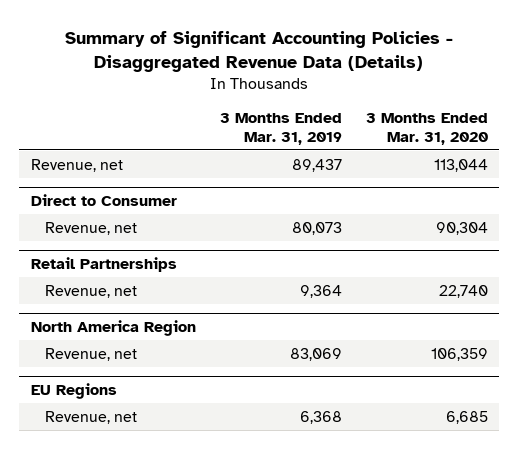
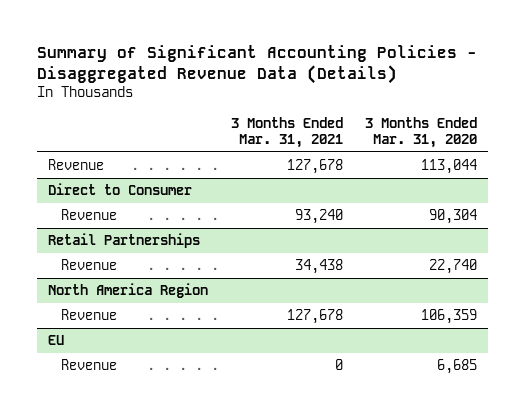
[219,112,342,145] 3 Months Ended Mar. 31, 2019 -> none
none -> [230,116,343,148] 3 Months Ended Mar. 31, 2021
[31,158,124,172] Revenue, net -> [48,159,105,171] Revenue
[45,221,138,235] Revenue, net -> [60,209,117,221] Revenue
[45,284,138,298] Revenue, net -> [60,259,117,271] Revenue
[45,347,138,361] Revenue, net -> [60,309,117,321] Revenue
[31,383,118,400] EU Regions -> [48,335,65,346] EU
[45,410,138,424] Revenue, net -> [60,359,117,371] Revenue

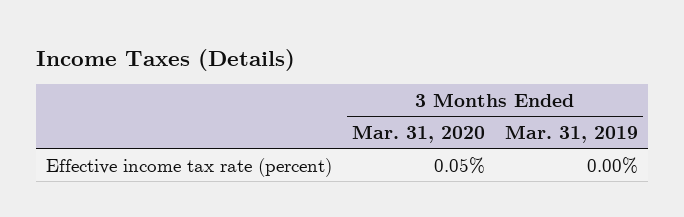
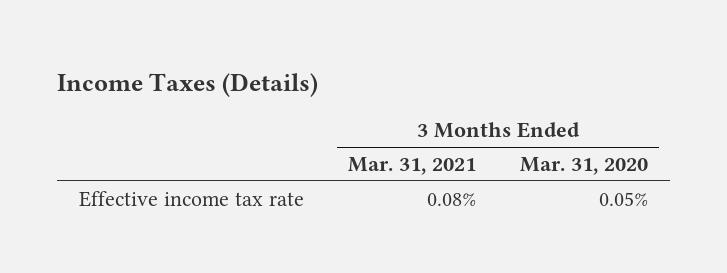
[504,124,638,143] Mar. 31, 2019 -> none
none -> [348,157,477,176] Mar. 31, 2021
[46,157,333,177] Effective income tax rate (percent) -> [79,191,305,208] Effective income tax rate

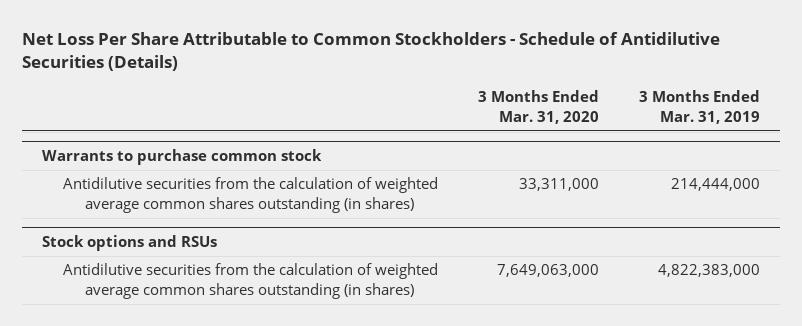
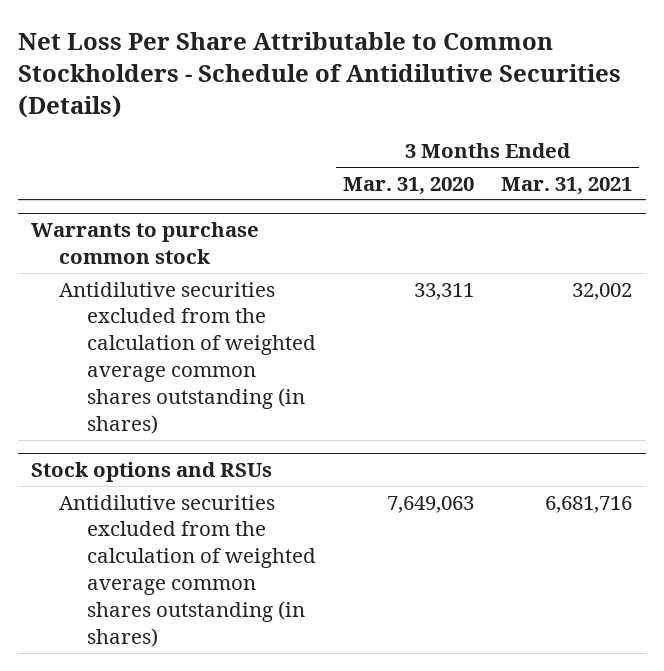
[638,90,760,124] 3 Months Ended Mar. 31, 2019 -> none
none -> [501,176,633,195] Mar. 31, 2021
[63,177,439,213] Antidilutive securities from the calculation of weighted average common shares outstanding (in shares) -> [59,281,317,434] Antidilutive securities excluded from the calculation of weighted average common shares outstanding (in shares)
[519,178,600,192] 33,311,000 -> [414,282,475,300] 33,311
[63,263,439,299] Antidilutive securities from the calculation of weighted average common shares outstanding (in shares) -> [59,494,317,647] Antidilutive securities excluded from the calculation of weighted average common shares outstanding (in shares)
[497,264,600,278] 7,649,063,000 -> [387,495,475,513] 7,649,063

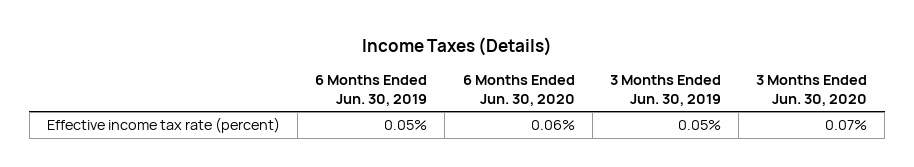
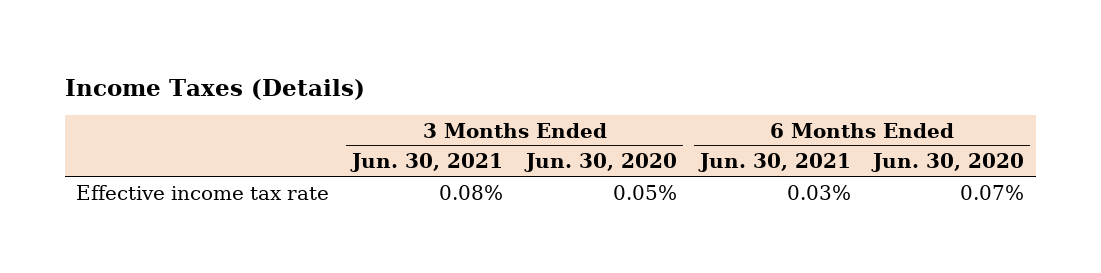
[315,75,428,106] 6 Months Ended Jun. 30, 2019 -> none
[609,75,721,106] 3 Months Ended Jun. 30, 2019 -> none
none -> [350,153,504,173] Jun. 30, 2021
none -> [697,153,851,173] Jun. 30, 2021
[47,117,281,134] Effective income tax rate (percent) -> [76,184,330,200] Effective income tax rate
[530,120,575,131] 0.06% -> [960,184,1025,200] 0.07%
[825,120,868,131] 0.07% -> [612,184,677,200] 0.05%

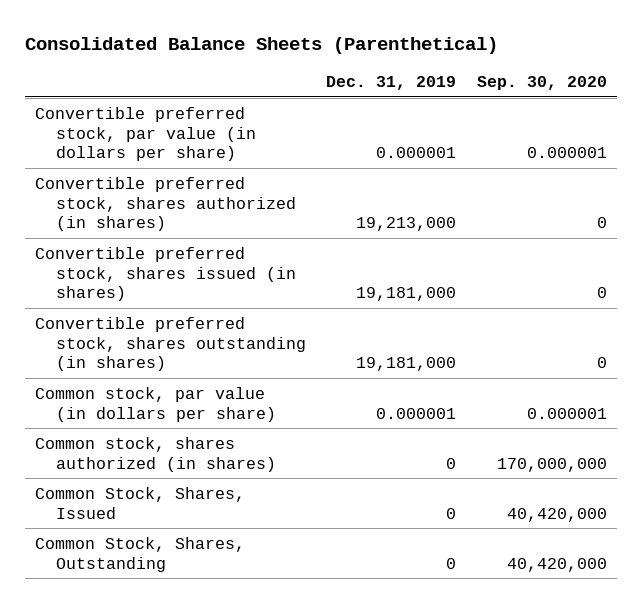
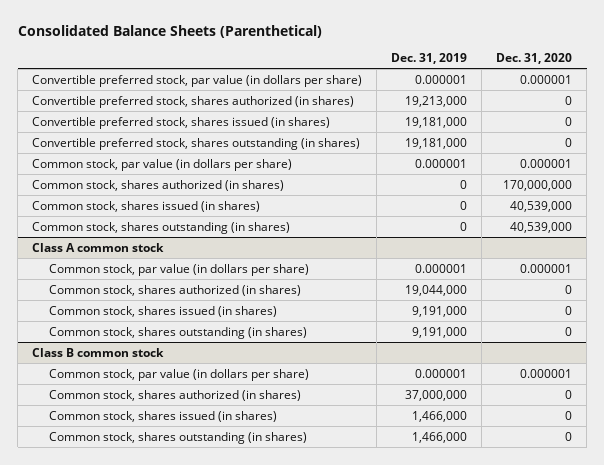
[476,75,607,90] Sep. 30, 2020 -> none
none -> [496,53,573,65] Dec. 31, 2020
[34,486,245,519] Common Stock, Shares, Issued -> [32,200,261,212] Common stock, shares issued (in shares)
[34,536,245,572] Common Stock, Shares, Outstanding -> [32,221,291,234] Common stock, shares outstanding (in shares)
none -> [32,242,165,252] Class A common stock
none -> [48,263,309,276] Common stock, par value (in dollars per share)
none -> [48,284,301,296] Common stock, shares authorized (in shares)
none -> [48,305,277,317] Common stock, shares issued (in shares)
none -> [48,326,307,339] Common stock, shares outstanding (in shares)
none -> [32,347,165,357] Class B common stock
none -> [48,368,309,381] Common stock, par value (in dollars per share)
none -> [48,389,301,401] Common stock, shares authorized (in shares)
none -> [48,410,277,422] Common stock, shares issued (in shares)
none -> [48,431,307,444] Common stock, shares outstanding (in shares)

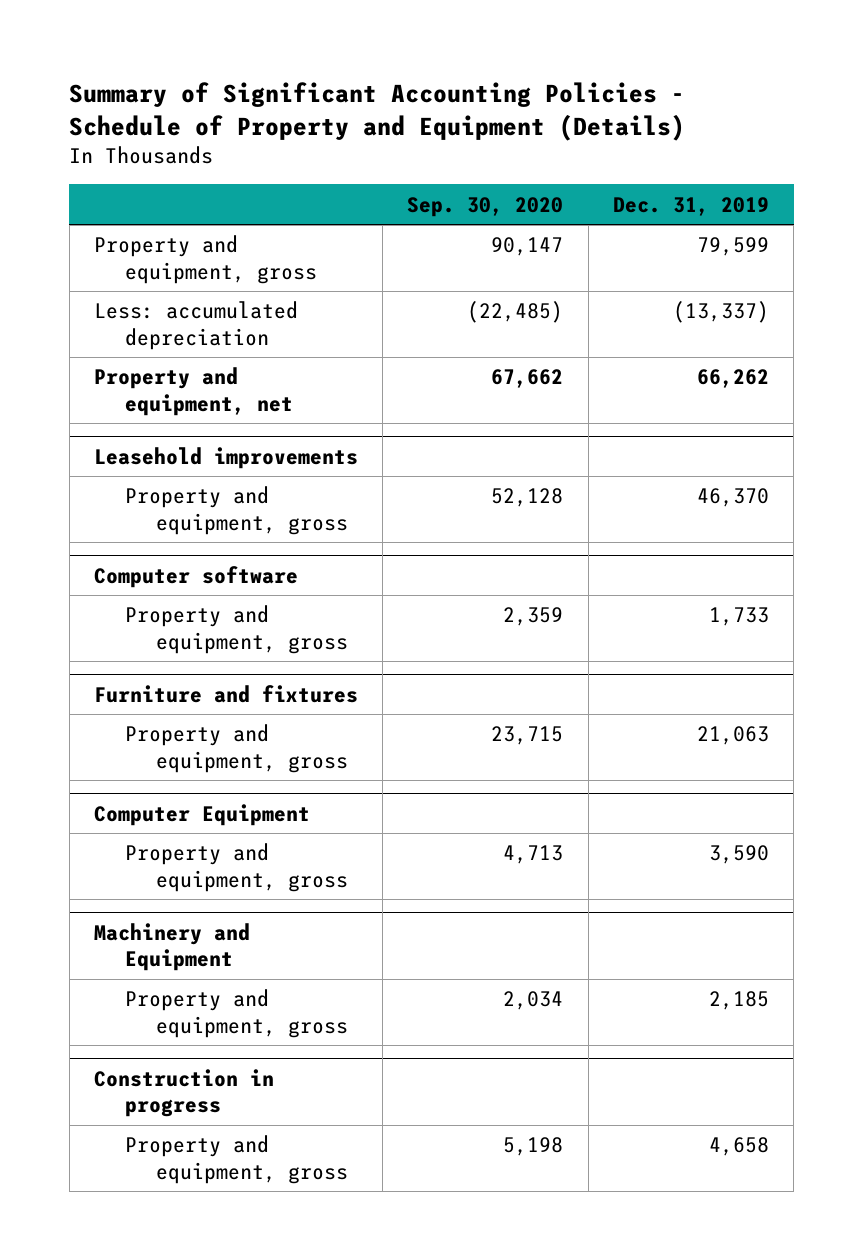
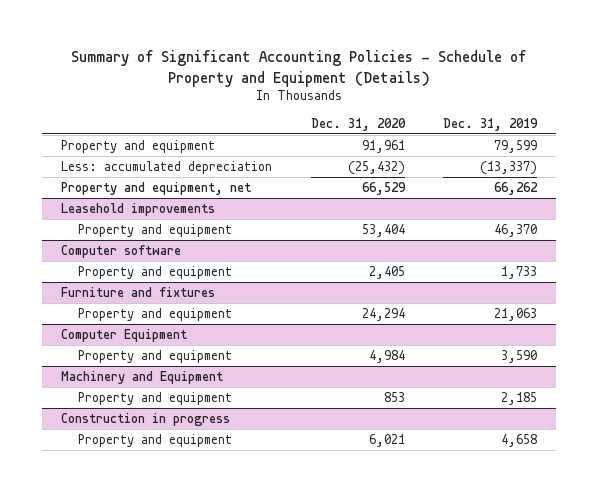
[407,196,564,217] Sep. 30, 2020 -> none
none -> [310,117,406,131] Dec. 31, 2020
[93,235,318,284] Property and equipment, gross -> [61,139,216,153] Property and equipment
[125,486,349,535] Property and equipment, gross -> [77,223,232,237] Property and equipment
[125,605,349,654] Property and equipment, gross -> [77,265,232,279] Property and equipment
[125,724,349,773] Property and equipment, gross -> [77,307,232,321] Property and equipment
[125,843,349,892] Property and equipment, gross -> [77,349,232,363] Property and equipment
[125,989,349,1038] Property and equipment, gross -> [77,391,232,405] Property and equipment
[125,1135,349,1184] Property and equipment, gross -> [77,433,232,447] Property and equipment

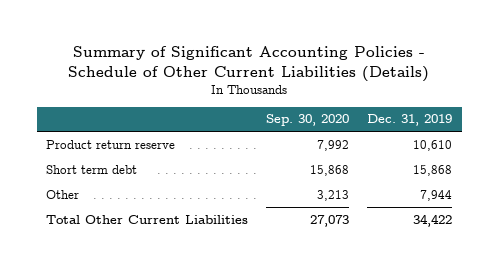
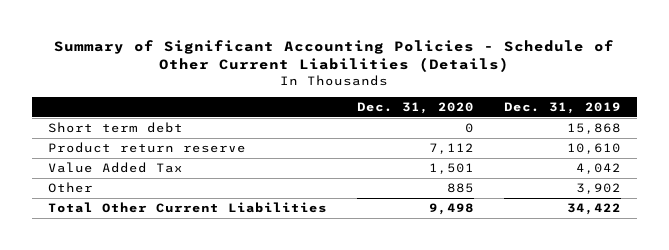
[266,114,350,127] Sep. 30, 2020 -> none
none -> [356,101,474,114] Dec. 31, 2020
[45,139,175,149] Product return reserve -> [47,142,246,154] Product return reserve
none -> [47,162,183,174] Value Added Tax
[420,189,453,201] 7,944 -> [576,183,622,195] 3,902

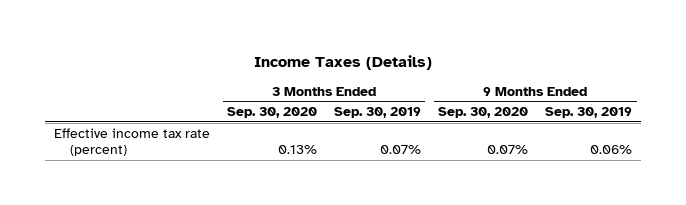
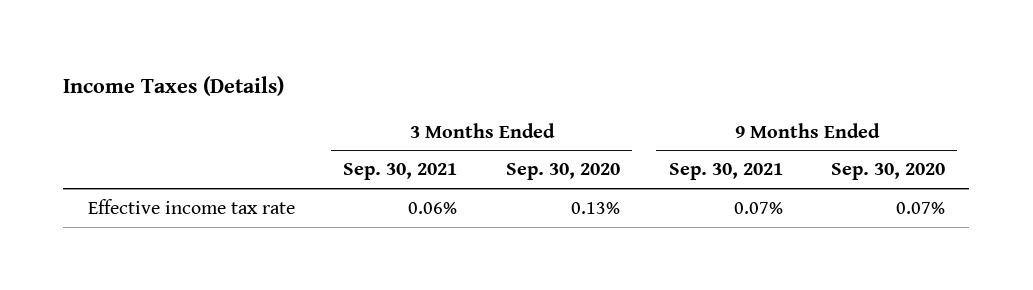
[333,107,421,119] Sep. 30, 2019 -> none
[545,107,633,119] Sep. 30, 2019 -> none
none -> [343,163,458,181] Sep. 30, 2021
none -> [668,163,783,181] Sep. 30, 2021
[53,128,210,157] Effective income tax rate (percent) -> [87,198,295,214] Effective income tax rate

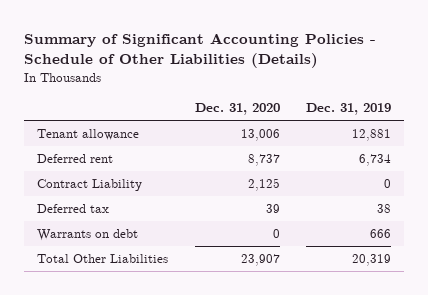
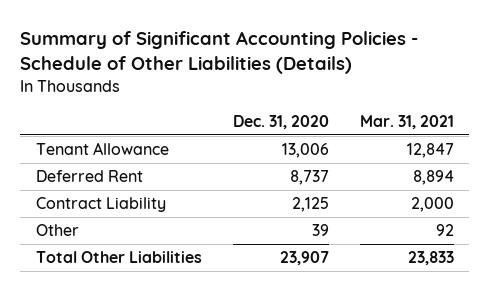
[306,103,392,116] Dec. 31, 2019 -> none
none -> [359,114,454,129] Mar. 31, 2021
[37,129,140,141] Tenant allowance -> [35,142,169,156] Tenant Allowance
[37,154,114,164] Deferred rent -> [35,170,143,183] Deferred Rent
[37,204,110,214] Deferred tax -> none
[37,229,139,242] Warrants on debt -> none
none -> [35,224,79,237] Other

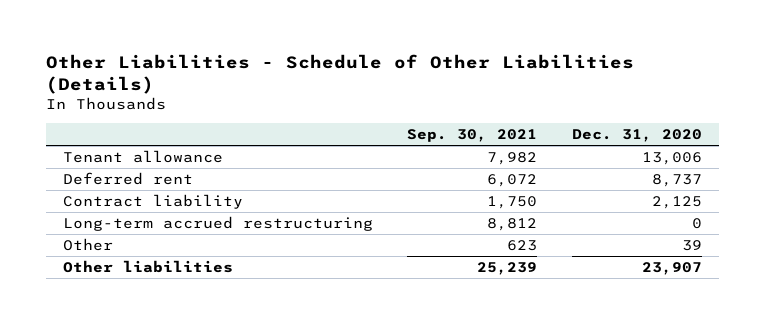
[20,31,419,74] Summary of Significant Accounting Policies - Schedule of Other Liabilities (Details) -> [45,53,634,94] Other Liabilities - Schedule of Other Liabilities (Details)
[359,114,454,129] Mar. 31, 2021 -> none
none -> [407,129,538,143] Sep. 30, 2021
[35,142,169,156] Tenant Allowance -> [62,149,223,163] Tenant allowance
[35,170,143,183] Deferred Rent -> [62,171,193,185] Deferred rent
[35,197,166,213] Contract Liability -> [62,193,243,209] Contract liability
none -> [62,215,373,231] Long-term accrued restructuring
[35,251,202,264] Total Other Liabilities -> [62,259,233,273] Other liabilities

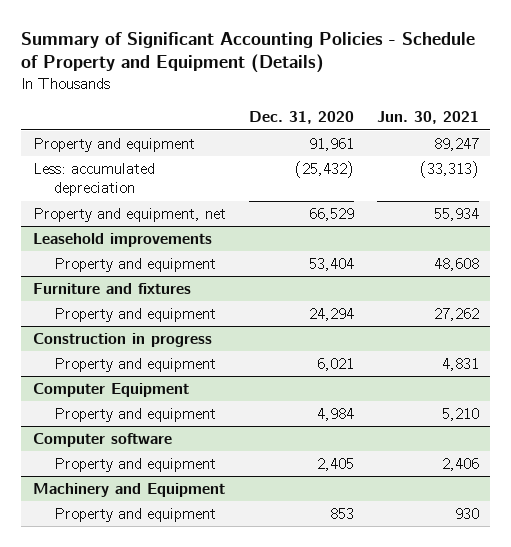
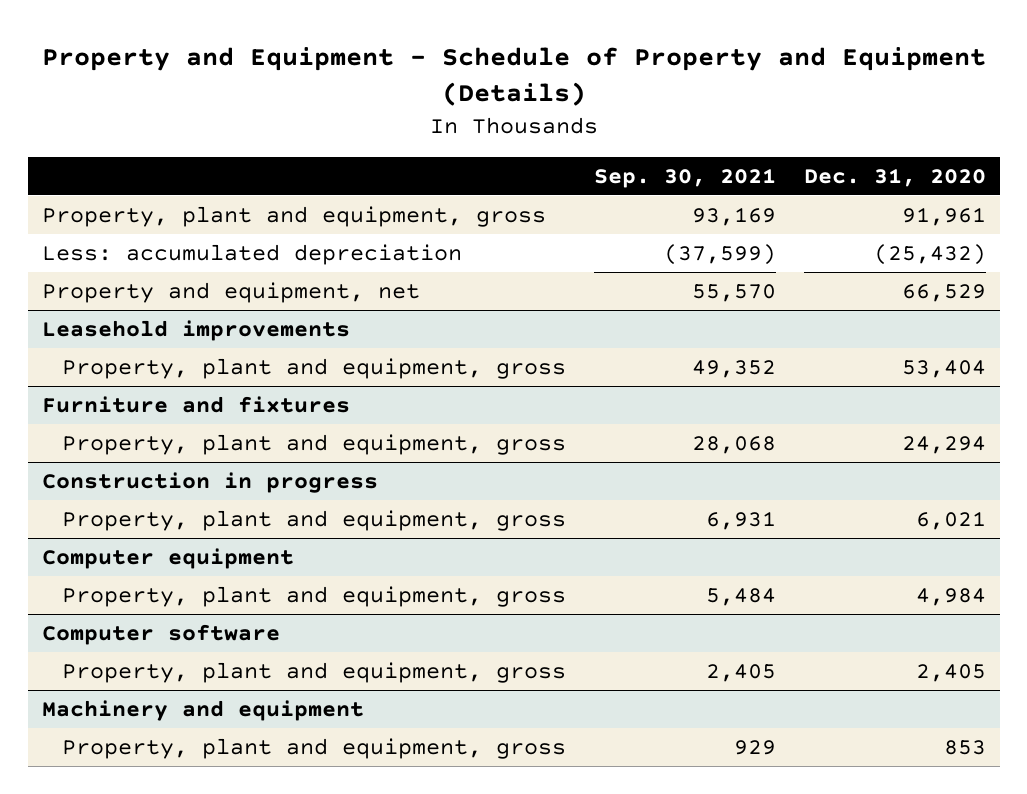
[21,31,476,74] Summary of Significant Accounting Policies - Schedule of Property and Equipment (Details) -> [41,46,986,107] Property and Equipment - Schedule of Property and Equipment (Details)
[376,111,479,125] Jun. 30, 2021 -> none
none -> [593,167,776,188] Sep. 30, 2021
[32,137,195,152] Property and equipment -> [41,205,546,227] Property, plant and equipment, gross
[53,257,216,272] Property and equipment -> [62,357,567,379] Property, plant and equipment, gross
[53,307,216,322] Property and equipment -> [62,433,567,455] Property, plant and equipment, gross
[53,357,216,372] Property and equipment -> [62,509,567,531] Property, plant and equipment, gross
[32,382,189,397] Computer Equipment -> [41,547,294,569] Computer equipment
[53,407,216,422] Property and equipment -> [62,585,567,607] Property, plant and equipment, gross
[53,457,216,472] Property and equipment -> [62,661,567,683] Property, plant and equipment, gross
[32,482,225,497] Machinery and Equipment -> [41,699,364,721] Machinery and equipment
[53,507,216,522] Property and equipment -> [62,737,567,759] Property, plant and equipment, gross

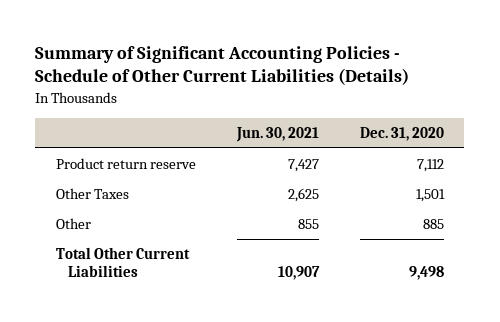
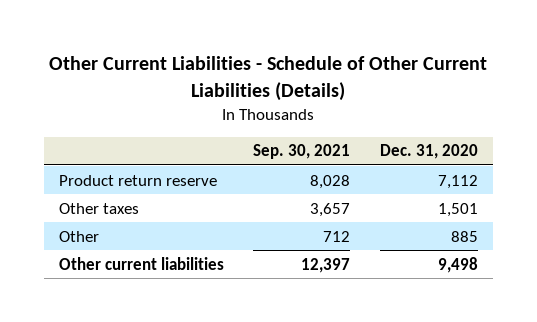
[35,45,410,86] Summary of Significant Accounting Policies - Schedule of Other Current Liabilities (Details) -> [49,56,488,101] Other Current Liabilities - Schedule of Other Current Liabilities (Details)
[235,126,319,142] Jun. 30, 2021 -> none
none -> [253,144,351,160] Sep. 30, 2021
[55,188,129,200] Other Taxes -> [58,202,139,214] Other taxes
[55,247,190,278] Total Other Current Liabilities -> [58,256,224,270] Other current liabilities

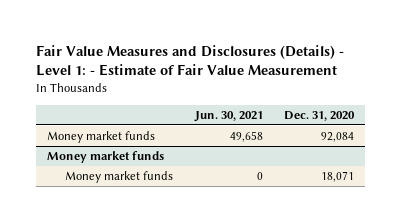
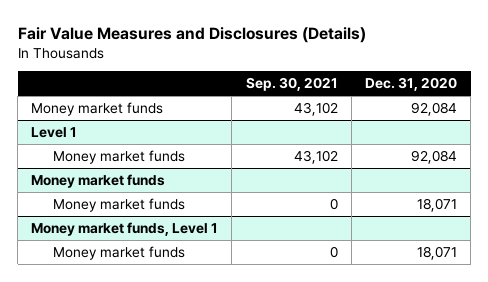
[36,44,345,77] Fair Value Measures and Disclosures (Details) - Level 1: - Estimate of Fair Value Measurement -> [17,27,366,44] Fair Value Measures and Disclosures (Details)
[193,110,263,122] Jun. 30, 2021 -> none
none -> [245,77,338,92] Sep. 30, 2021
none -> [31,126,78,138] Level 1
none -> [52,149,185,164] Money market funds
none -> [31,221,219,236] Money market funds, Level 1
none -> [52,245,185,260] Money market funds

